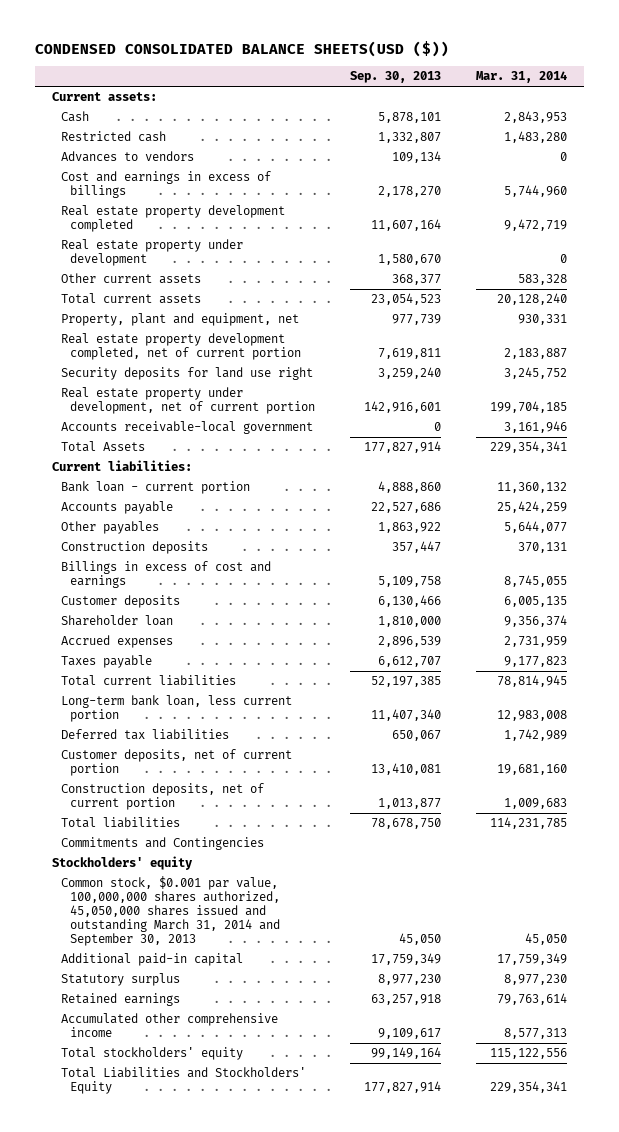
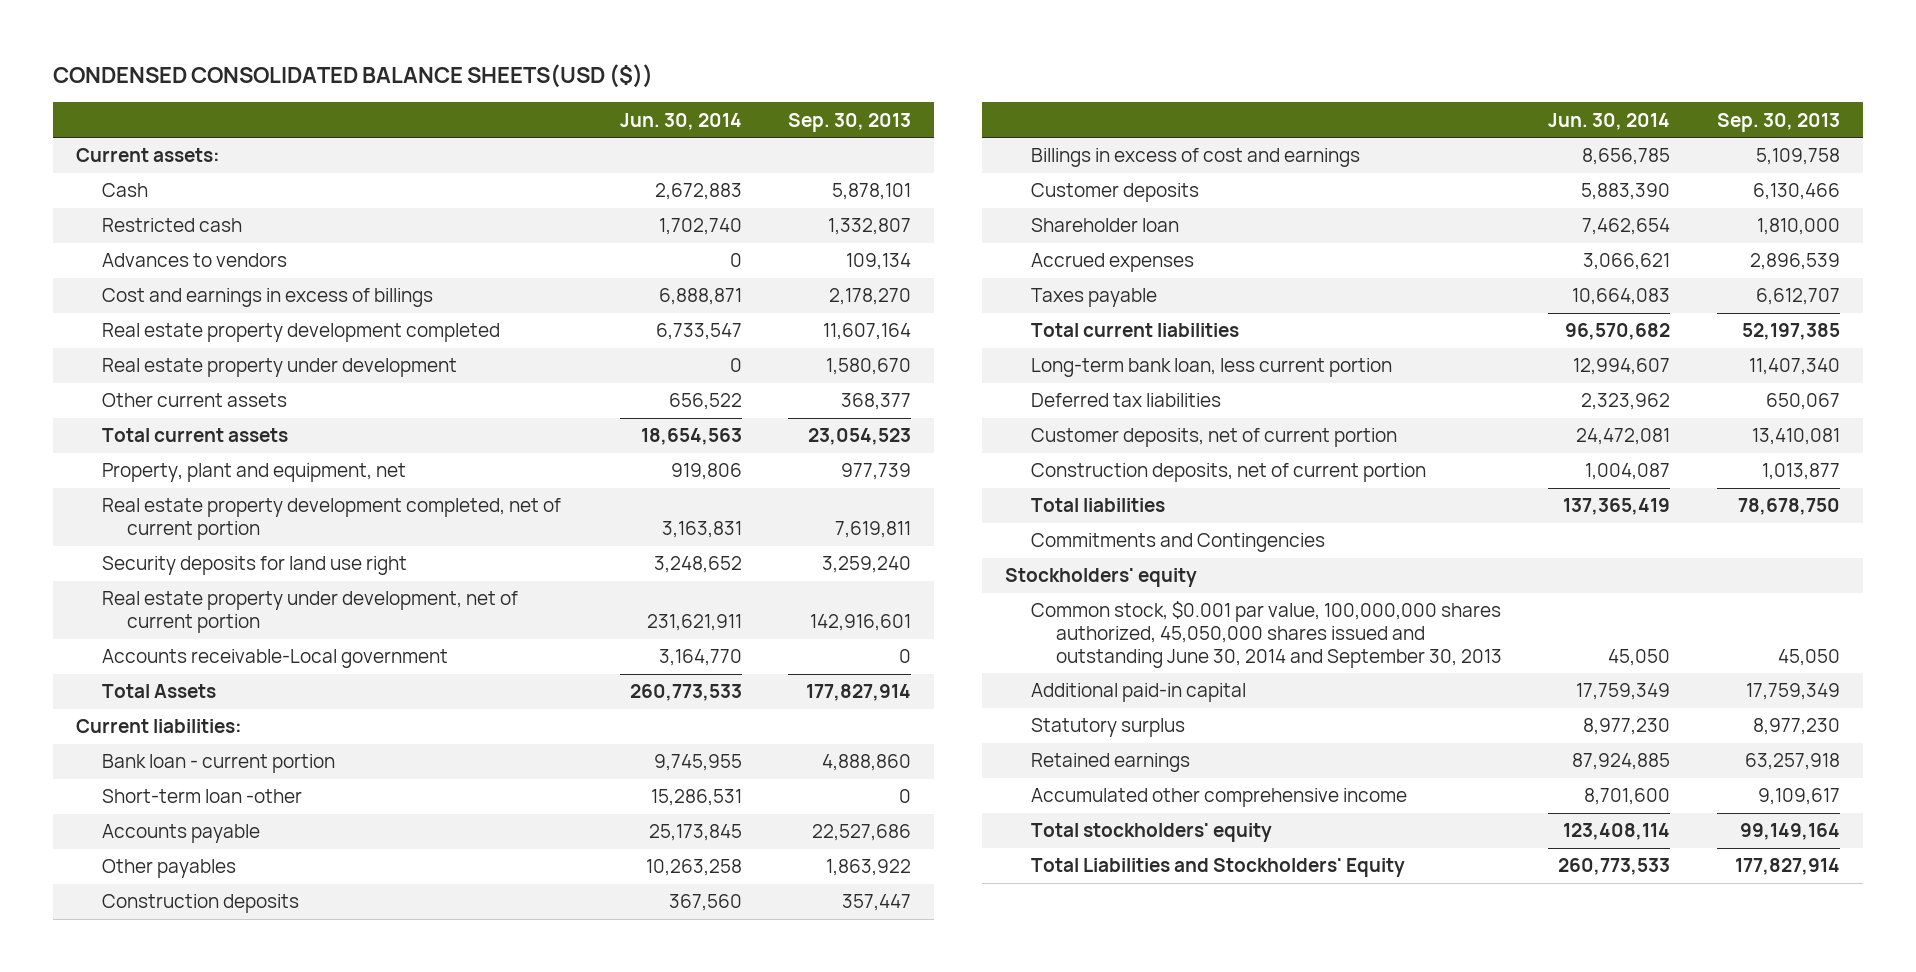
[475,71,567,84] Mar. 31, 2014 -> none
none -> [619,112,742,130] Jun. 30, 2014
[61,421,314,435] Accounts receivable-local government -> [101,649,448,669] Accounts receivable-Local government
none -> [101,789,302,804] Short-term loan -other
[61,876,281,946] Common stock, $0.001 par value, 100,000,000 shares authorized, 45,050,000 shares issued and outstanding March 31, 2014 and September 30, 2013 -> [1030,601,1503,668] Common stock, $0.001 par value, 100,000,000 shares authorized, 45,050,000 shares issued and outstanding June 30, 2014 and September 30, 2013

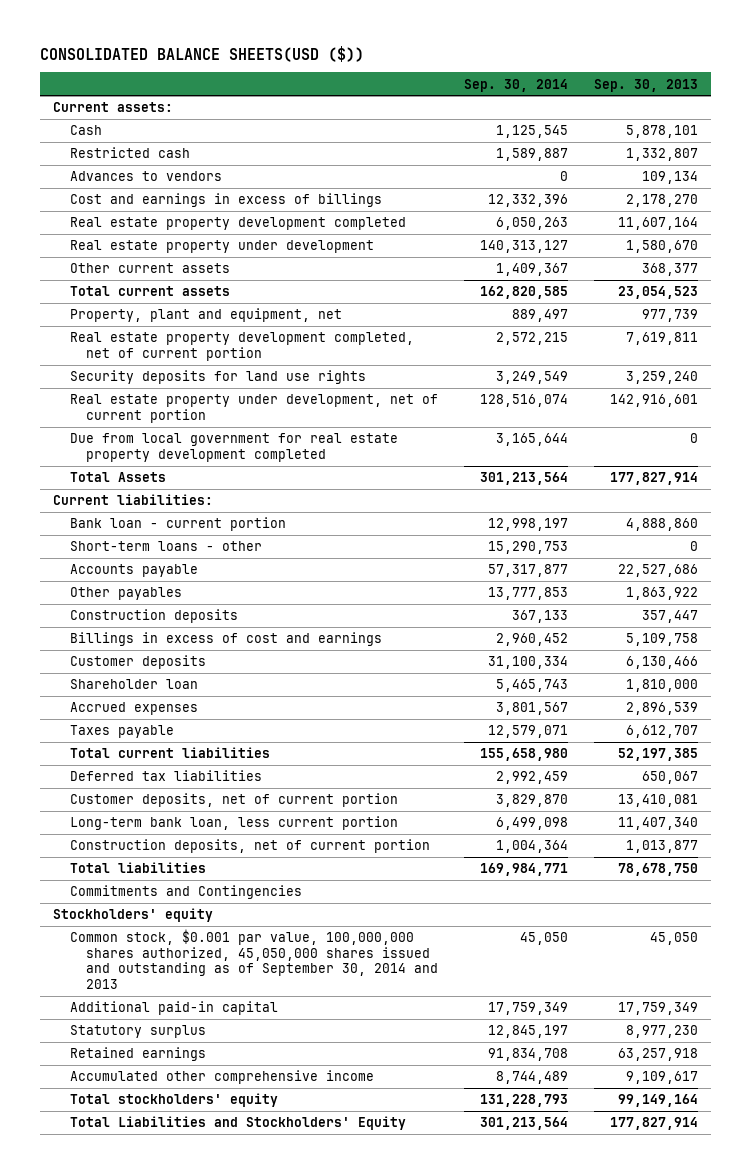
[53,64,654,89] CONDENSED CONSOLIDATED BALANCE SHEETS(USD ($)) -> [39,45,364,62] CONSOLIDATED BALANCE SHEETS(USD ($))
[619,112,742,130] Jun. 30, 2014 -> none
none -> [464,78,569,92] Sep. 30, 2014
[101,556,407,576] Security deposits for land use right -> [69,370,366,385] Security deposits for land use rights
[101,649,448,669] Accounts receivable-Local government -> [69,433,398,462] Due from local government for real estate property development completed
[101,789,302,804] Short-term loan -other -> [69,541,262,552] Short-term loans - other
[1030,358,1392,378] Long-term bank loan, less current portion -> [69,816,398,831] Long-term bank loan, less current portion
[1030,601,1503,668] Common stock, $0.001 par value, 100,000,000 shares authorized, 45,050,000 shares issued and outstanding June 30, 2014 and September 30, 2013 -> [69,929,439,990] Common stock, $0.001 par value, 100,000,000 shares authorized, 45,050,000 shares issued and outstanding as of September 30, 2014 and 2013

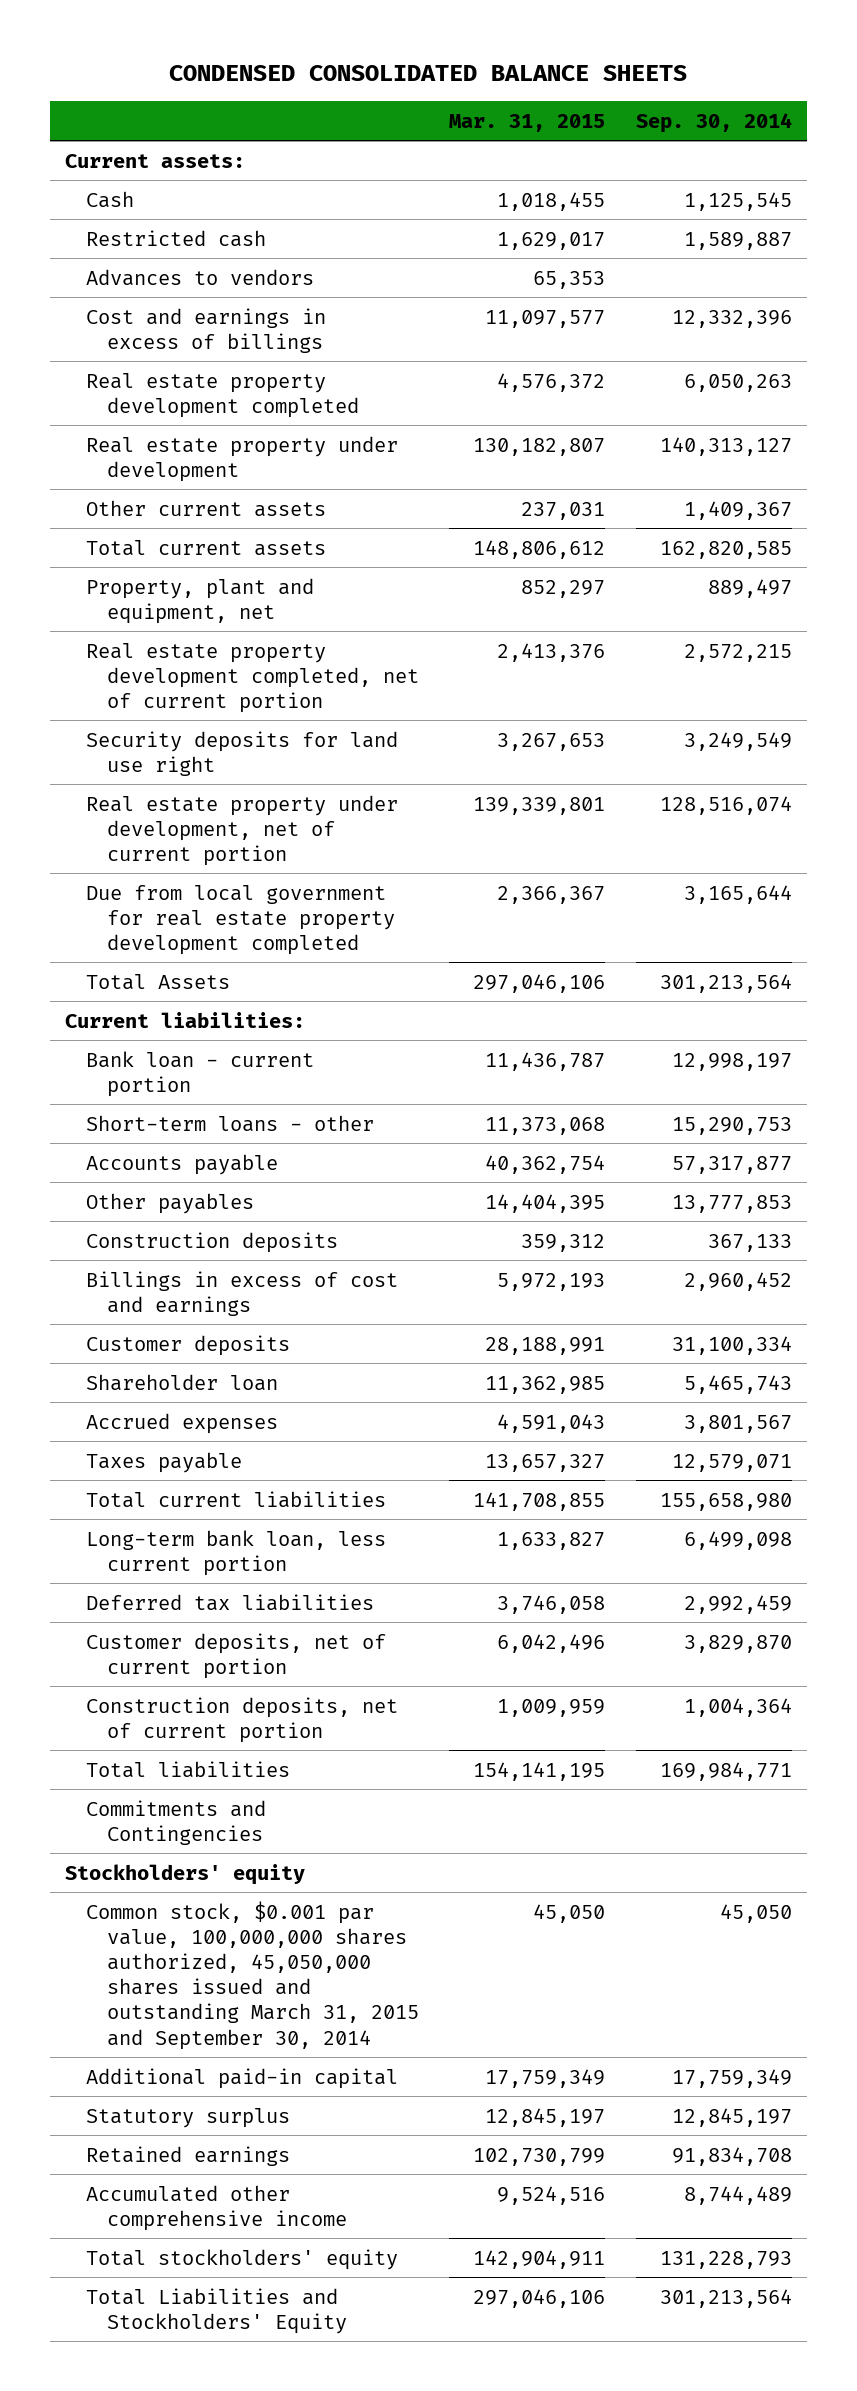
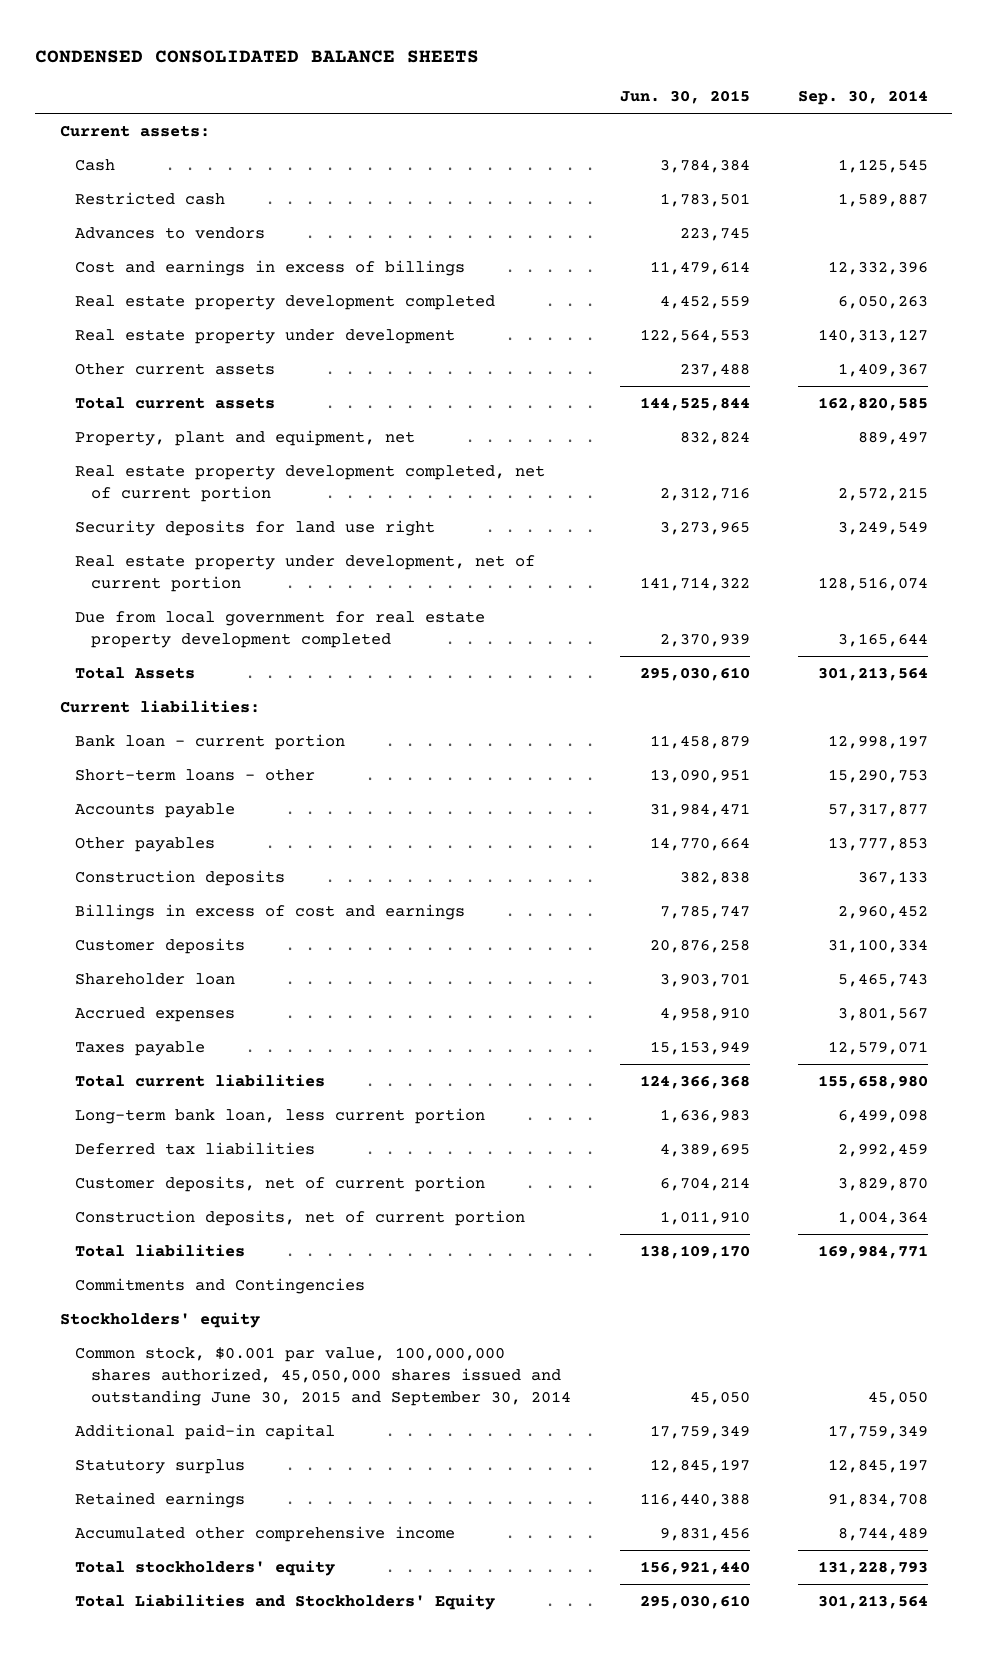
[449,113,606,132] Mar. 31, 2015 -> none
none -> [619,90,750,105] Jun. 30, 2015
[86,1900,419,2050] Common stock, $0.001 par value, 100,000,000 shares authorized, 45,050,000 shares issued and outstanding March 31, 2015 and September 30, 2014 -> [75,1347,572,1406] Common stock, $0.001 par value, 100,000,000 shares authorized, 45,050,000 shares issued and outstanding June 30, 2015 and September 30, 2014

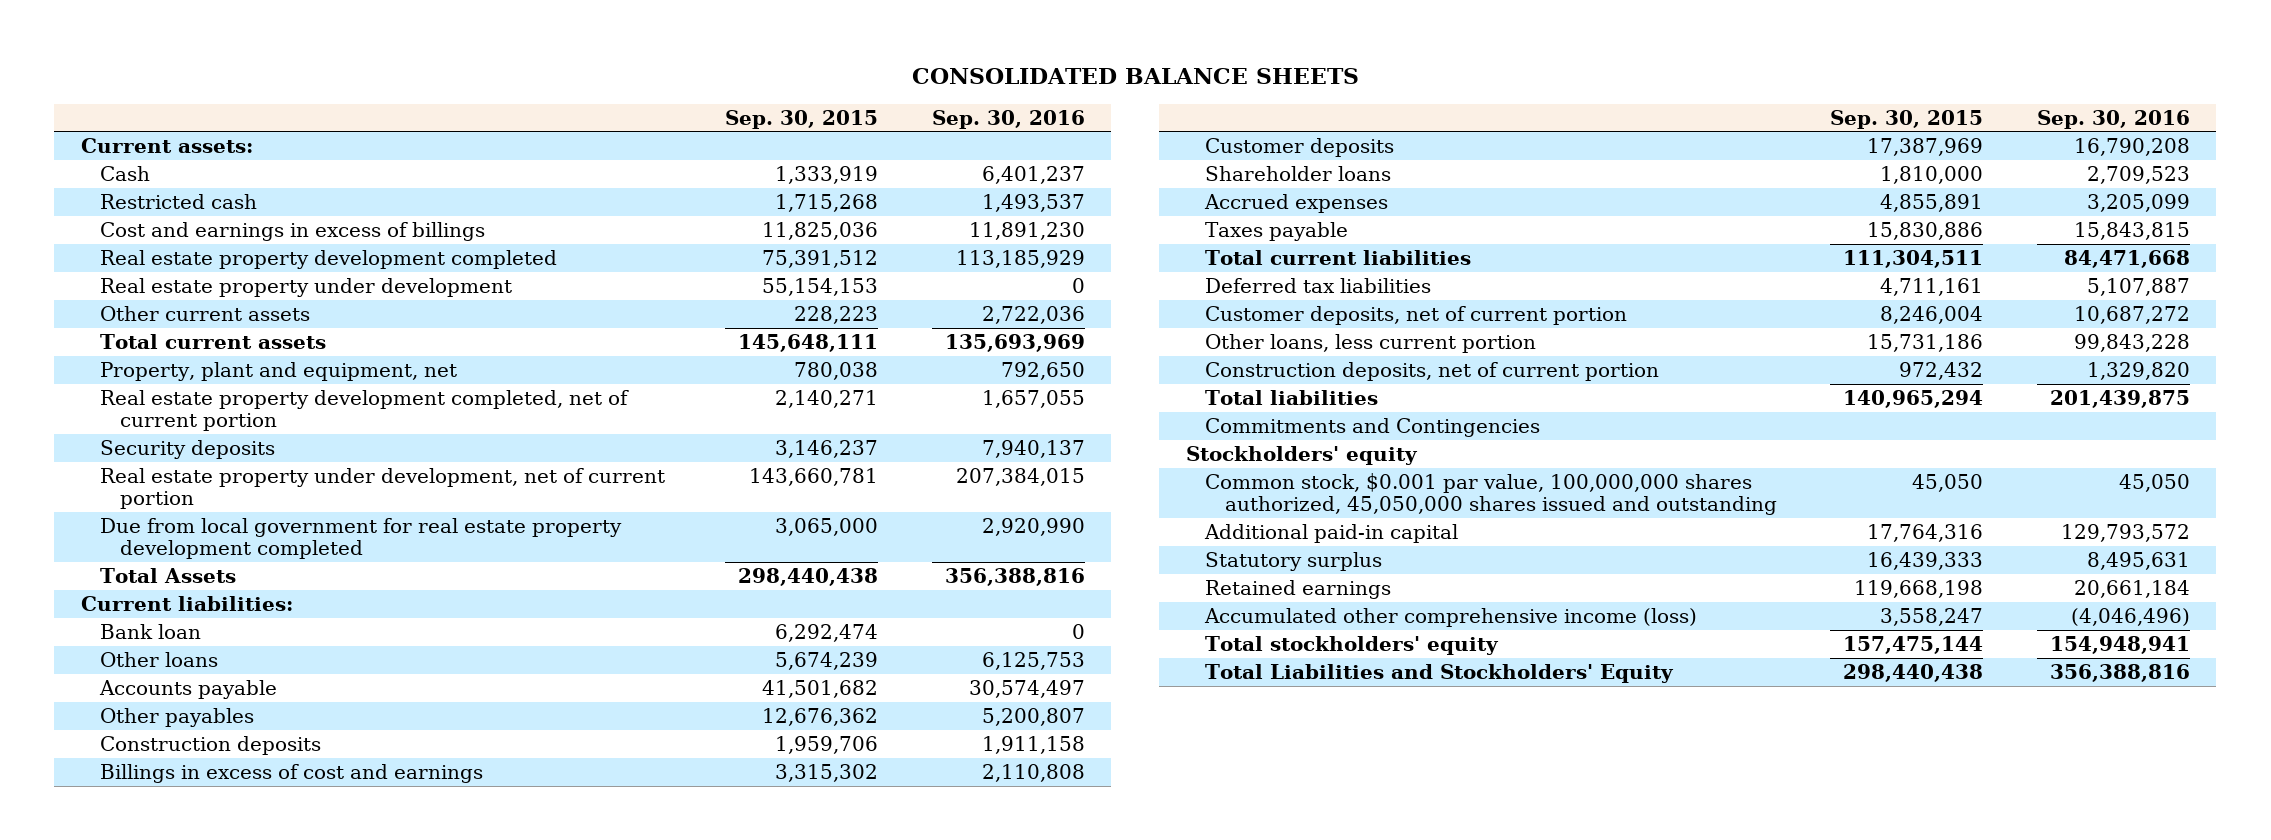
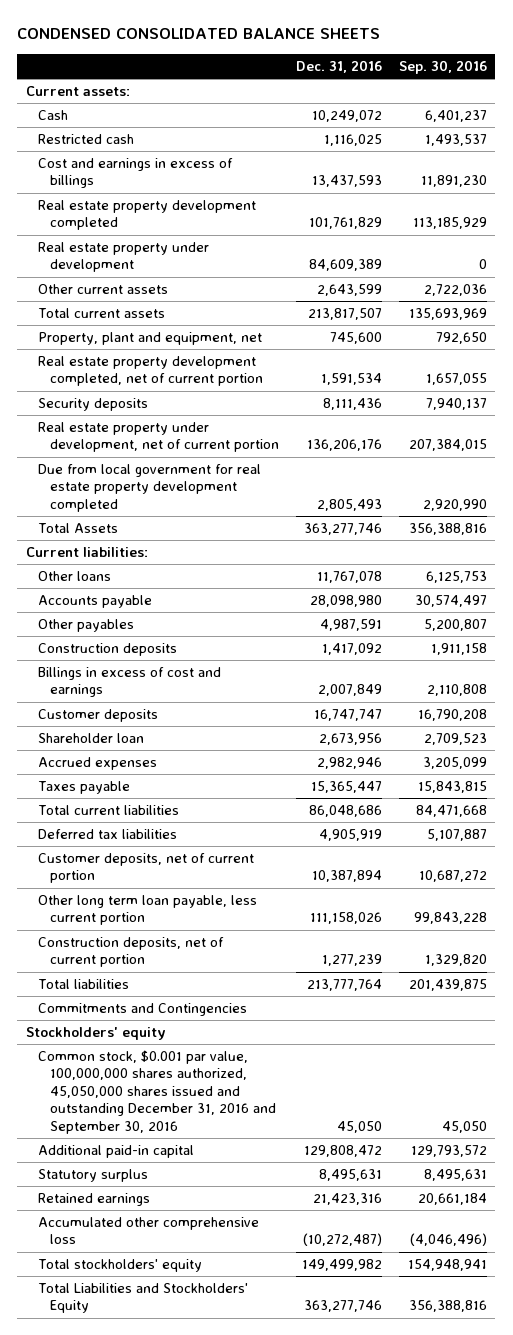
[912,68,1360,85] CONSOLIDATED BALANCE SHEETS -> [17,28,381,40] CONDENSED CONSOLIDATED BALANCE SHEETS
[725,109,879,129] Sep. 30, 2015 -> none
none -> [296,59,383,73] Dec. 31, 2016
[100,623,202,639] Bank loan -> none
[1205,165,1392,181] Shareholder loans -> [38,733,145,744] Shareholder loan
[1205,333,1537,353] Other loans, less current portion -> [38,895,258,926] Other long term loan payable, less current portion
[1205,472,1777,516] Common stock, $0.001 par value, 100,000,000 shares authorized, 45,050,000 shares issued and outstanding -> [38,1050,277,1134] Common stock, $0.001 par value, 100,000,000 shares authorized, 45,050,000 shares issued and outstanding December 31, 2016 and September 30, 2016
[1204,607,1698,627] Accumulated other comprehensive income (loss) -> [38,1217,260,1245] Accumulated other comprehensive loss

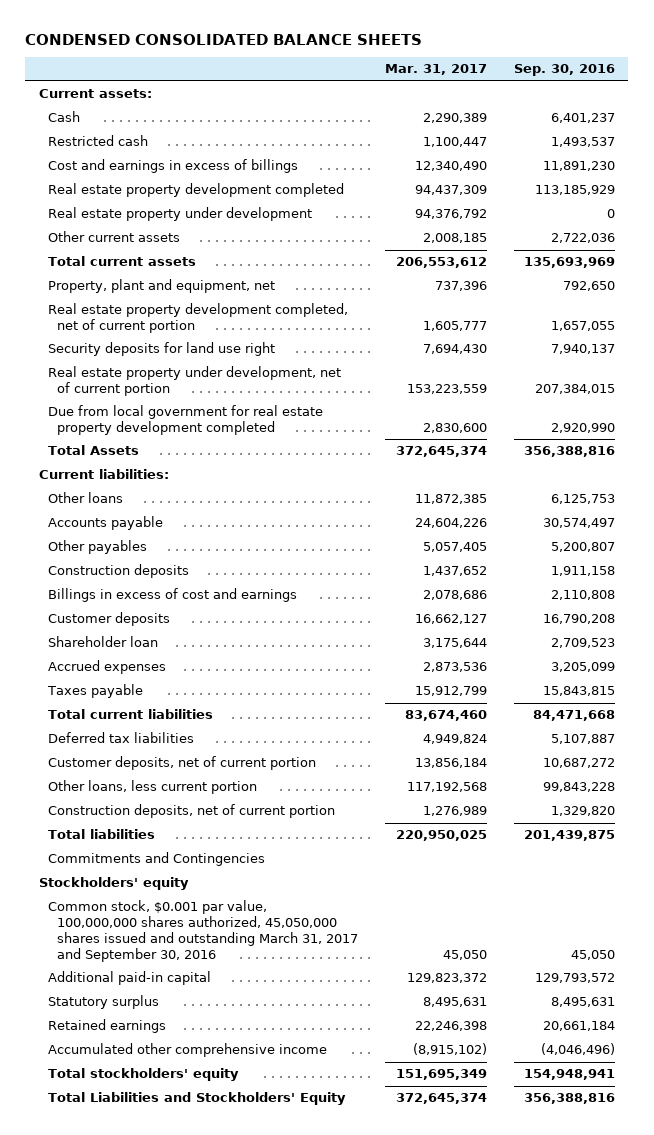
[296,59,383,73] Dec. 31, 2016 -> none
none -> [384,64,487,76] Mar. 31, 2017
[38,398,149,412] Security deposits -> [47,342,275,357] Security deposits for land use right
[38,895,258,926] Other long term loan payable, less current portion -> [47,780,257,795] Other loans, less current portion
[38,1050,277,1134] Common stock, $0.001 par value, 100,000,000 shares authorized, 45,050,000 shares issued and outstanding December 31, 2016 and September 30, 2016 -> [47,900,358,962] Common stock, $0.001 par value, 100,000,000 shares authorized, 45,050,000 shares issued and outstanding March 31, 2017 and September 30, 2016
[38,1217,260,1245] Accumulated other comprehensive loss -> [47,1043,327,1058] Accumulated other comprehensive income

